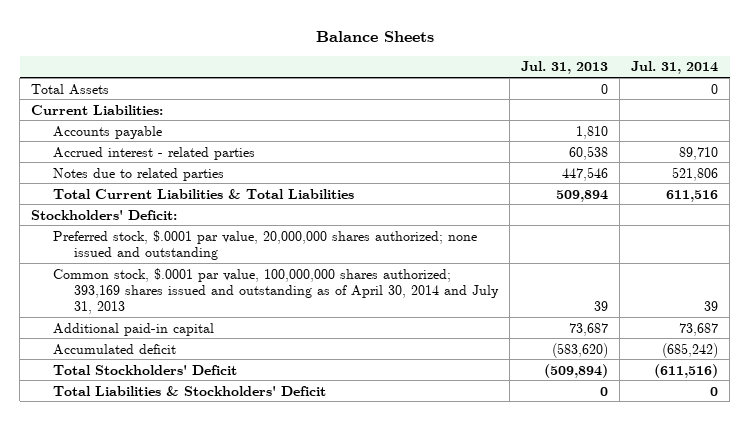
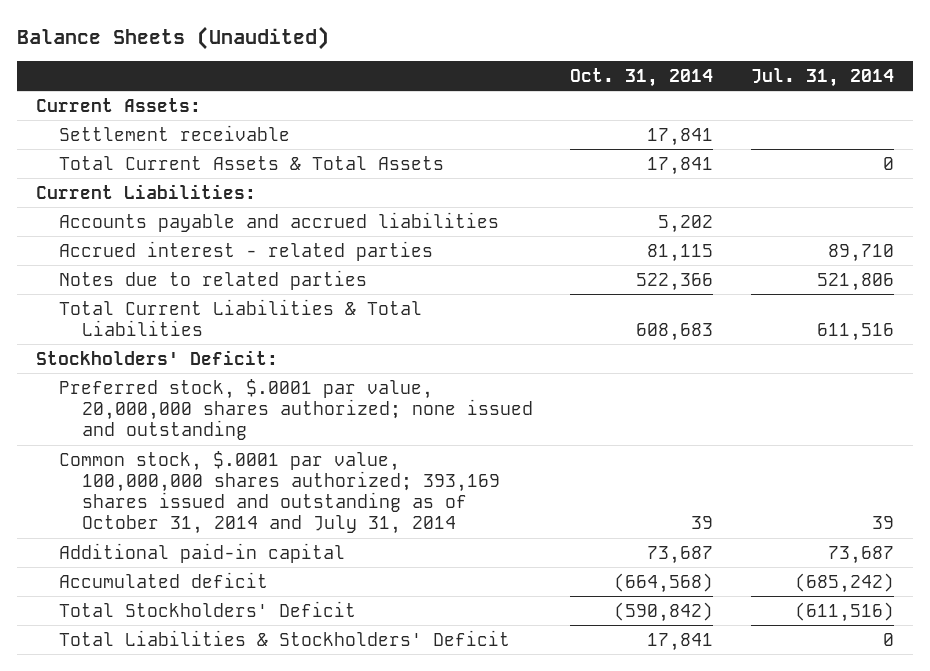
[315,30,434,42] Balance Sheets -> [17,25,330,50] Balance Sheets (Unaudited)
[521,61,609,75] Jul. 31, 2013 -> none
none -> [570,67,714,87] Oct. 31, 2014
none -> [35,97,201,112] Current Assets:
none -> [58,124,290,141] Settlement receivable
[31,83,110,95] Total Assets -> [58,155,444,170] Total Current Assets & Total Assets
[52,125,162,139] Accounts payable -> none
none -> [58,211,499,232] Accounts payable and accrued liabilities
[52,267,500,315] Common stock, $.0001 par value, 100,000,000 shares authorized; 393,169 shares issued and outstanding as of April 30, 2014 and July 31, 2013 -> [58,450,500,535] Common stock, $.0001 par value, 100,000,000 shares authorized; 393,169 shares issued and outstanding as of October 31, 2014 and July 31, 2014

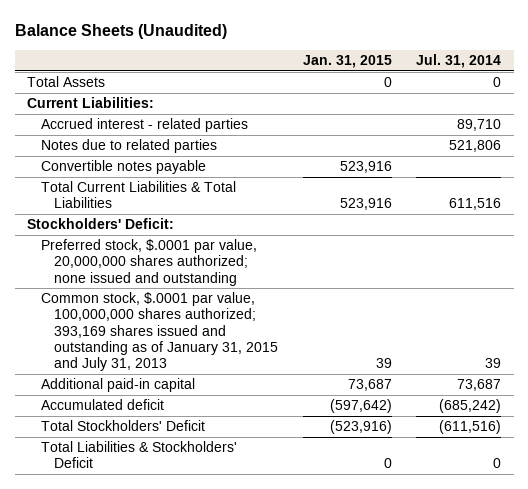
[570,67,714,87] Oct. 31, 2014 -> none
none -> [302,55,392,69] Jan. 31, 2015
[35,97,201,112] Current Assets: -> none
[58,124,290,141] Settlement receivable -> none
[58,155,444,170] Total Current Assets & Total Assets -> [26,76,105,88] Total Assets
[58,211,499,232] Accounts payable and accrued liabilities -> none
none -> [40,160,206,175] Convertible notes payable
[58,450,500,535] Common stock, $.0001 par value, 100,000,000 shares authorized; 393,169 shares issued and outstanding as of October 31, 2014 and July 31, 2014 -> [40,292,279,372] Common stock, $.0001 par value, 100,000,000 shares authorized; 393,169 shares issued and outstanding as of January 31, 2015 and July 31, 2013

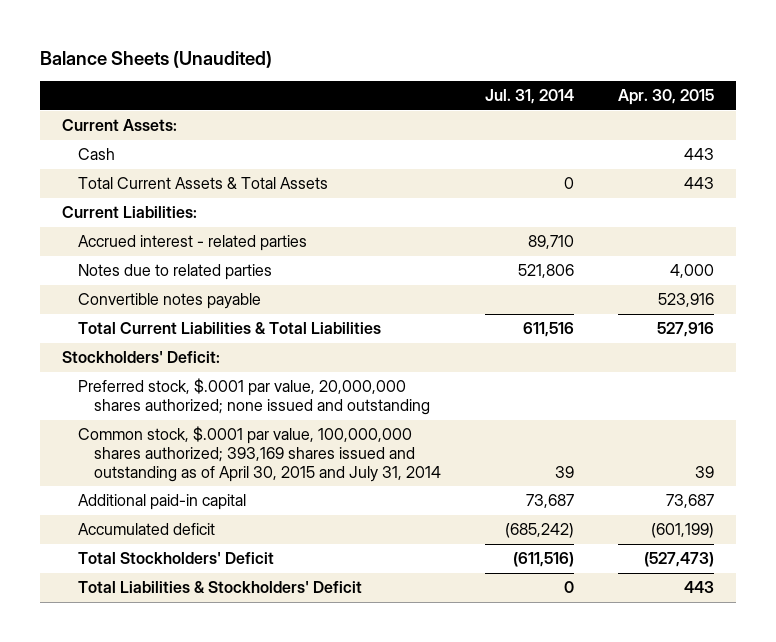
[302,55,392,69] Jan. 31, 2015 -> none
none -> [618,89,715,106] Apr. 30, 2015
none -> [62,119,178,132] Current Assets:
none -> [77,148,115,161] Cash
[26,76,105,88] Total Assets -> [77,177,328,190] Total Current Assets & Total Assets
[40,292,279,372] Common stock, $.0001 par value, 100,000,000 shares authorized; 393,169 shares issued and outstanding as of January 31, 2015 and July 31, 2013 -> [77,426,441,482] Common stock, $.0001 par value, 100,000,000 shares authorized; 393,169 shares issued and outstanding as of April 30, 2015 and July 31, 2014

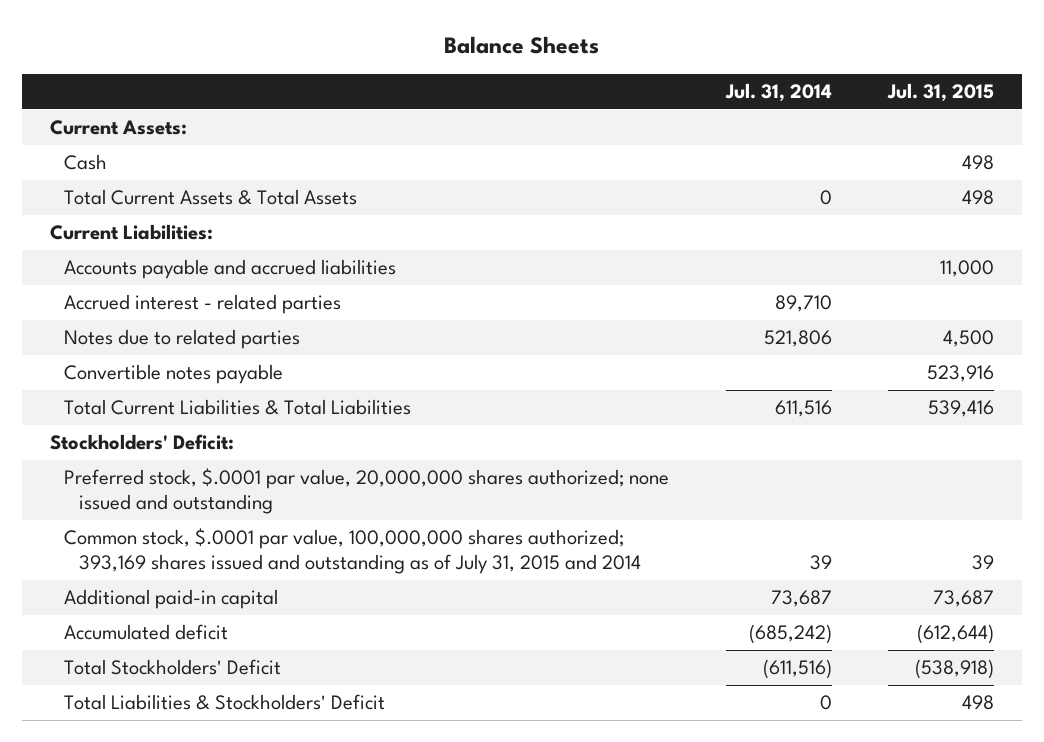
[39,50,272,68] Balance Sheets (Unaudited) -> [443,36,599,55] Balance Sheets
[618,89,715,106] Apr. 30, 2015 -> none
none -> [886,83,994,103] Jul. 31, 2015
none -> [64,259,397,280] Accounts payable and accrued liabilities
[77,426,441,482] Common stock, $.0001 par value, 100,000,000 shares authorized; 393,169 shares issued and outstanding as of April 30, 2015 and July 31, 2014 -> [64,528,642,574] Common stock, $.0001 par value, 100,000,000 shares authorized; 393,169 shares issued and outstanding as of July 31, 2015 and 2014

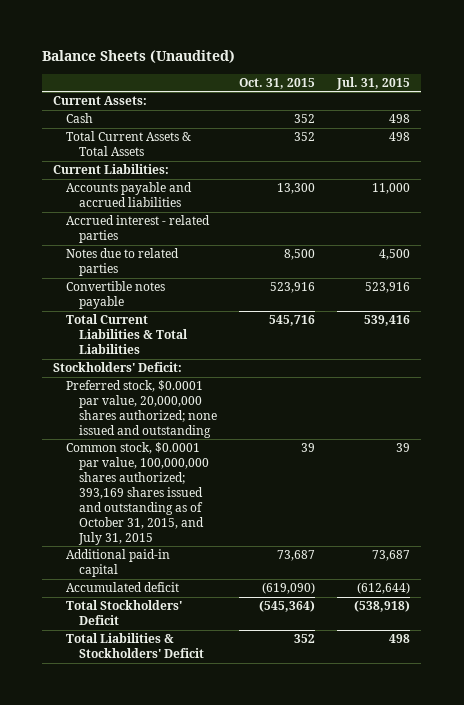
[443,36,599,55] Balance Sheets -> [42,50,236,64] Balance Sheets (Unaudited)
[724,83,832,103] Jul. 31, 2014 -> none
none -> [239,77,316,89] Oct. 31, 2015
[64,468,670,514] Preferred stock, $.0001 par value, 20,000,000 shares authorized; none issued and outstanding -> [66,380,218,438] Preferred stock, $0.0001 par value, 20,000,000 shares authorized; none issued and outstanding
[64,528,642,574] Common stock, $.0001 par value, 100,000,000 shares authorized; 393,169 shares issued and outstanding as of July 31, 2015 and 2014 -> [66,442,210,545] Common stock, $0.0001 par value, 100,000,000 shares authorized; 393,169 shares issued and outstanding as of October 31, 2015, and July 31, 2015

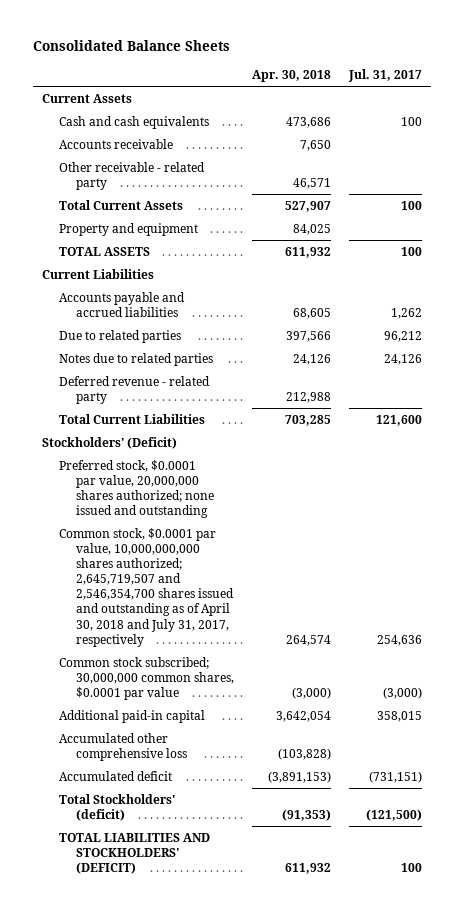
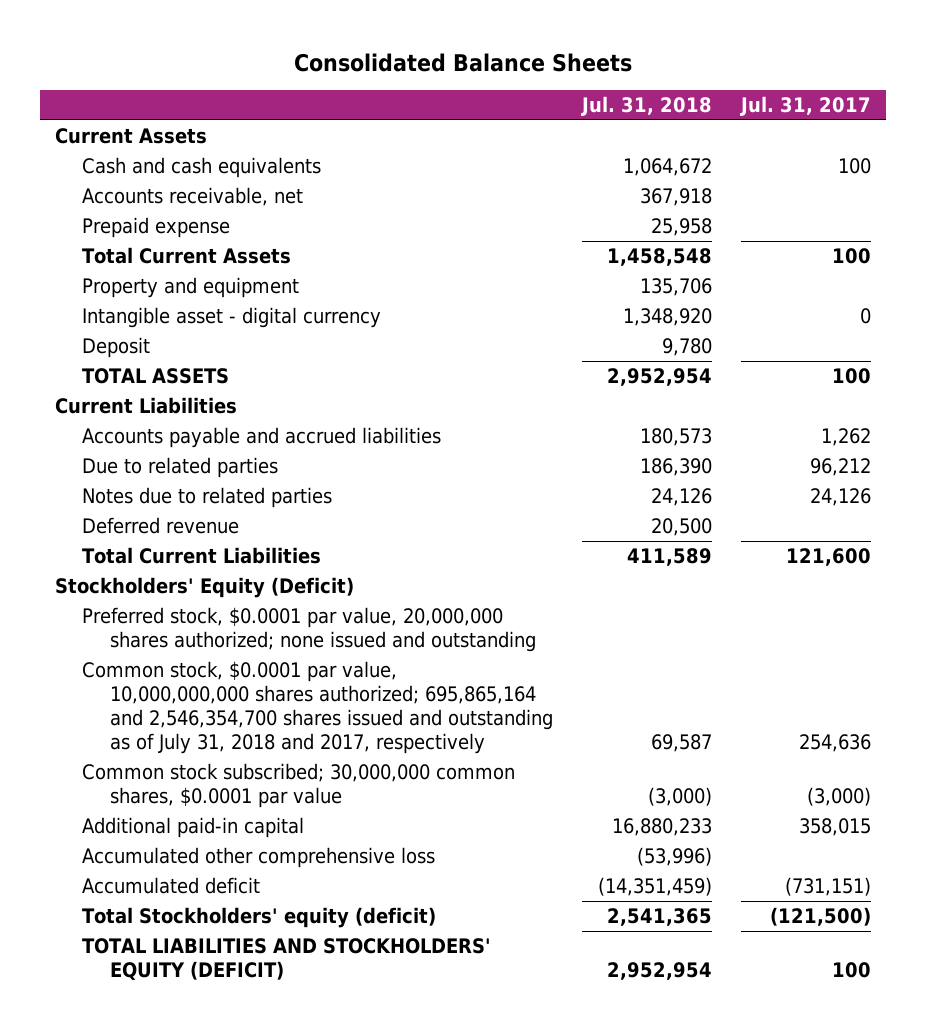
[251,69,331,82] Apr. 30, 2018 -> none
none -> [580,96,712,117] Jul. 31, 2018
[58,161,205,190] Other receivable - related party -> none
[58,138,173,149] Accounts receivable -> [82,186,304,206] Accounts receivable, net
none -> [82,216,231,238] Prepaid expense
none -> [82,306,382,328] Intangible asset - digital currency
none -> [82,336,151,358] Deposit
[58,375,210,404] Deferred revenue - related party -> [82,516,240,534] Deferred revenue
[41,436,177,449] Stockholders' (Deficit) -> [54,576,354,598] Stockholders' Equity (Deficit)
[58,527,234,647] Common stock, $0.0001 par value, 10,000,000,000 shares authorized; 2,645,719,507 and 2,546,354,700 shares issued and outstanding as of April 30, 2018 and July 31, 2017, respectively -> [82,660,553,755] Common stock, $0.0001 par value, 10,000,000,000 shares authorized; 695,865,164 and 2,546,354,700 shares issued and outstanding as of July 31, 2018 and 2017, respectively
[58,793,175,821] Total Stockholders' (deficit) -> [82,906,437,928] Total Stockholders' equity (deficit)
[58,832,210,875] TOTAL LIABILITIES AND STOCKHOLDERS' (DEFICIT) -> [82,937,492,981] TOTAL LIABILITIES AND STOCKHOLDERS' EQUITY (DEFICIT)

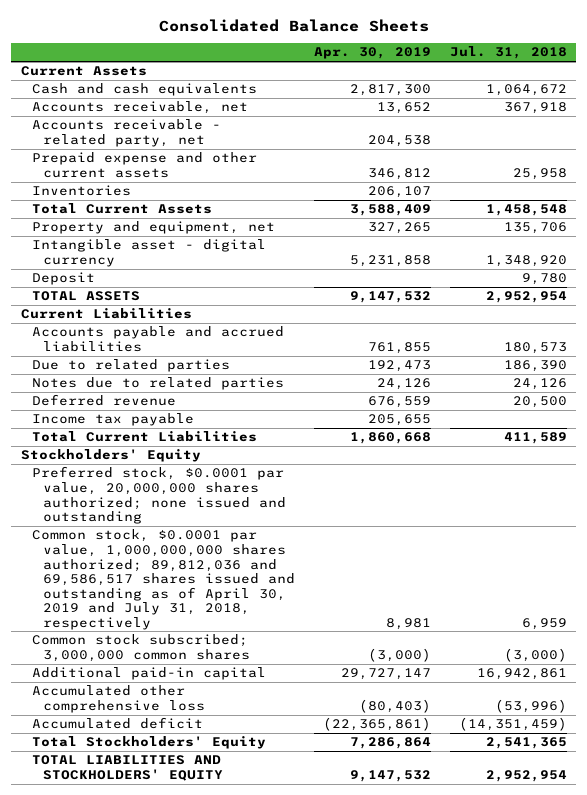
[740,96,872,117] Jul. 31, 2017 -> none
none -> [313,47,431,60] Apr. 30, 2019
none -> [31,119,221,147] Accounts receivable - related party, net
[82,216,231,238] Prepaid expense -> [31,152,257,178] Prepaid expense and other current assets
none -> [31,185,131,197] Inventories
[82,276,300,298] Property and equipment -> [31,221,275,235] Property and equipment, net
none -> [31,413,194,427] Income tax payable
[54,576,354,598] Stockholders' Equity (Deficit) -> [20,449,201,463] Stockholders' Equity
[82,660,553,755] Common stock, $0.0001 par value, 10,000,000,000 shares authorized; 695,865,164 and 2,546,354,700 shares issued and outstanding as of July 31, 2018 and 2017, respectively -> [31,529,296,630] Common stock, $0.0001 par value, 1,000,000,000 shares authorized; 89,812,036 and 69,586,517 shares issued and outstanding as of April 30, 2019 and July 31, 2018, respectively
[650,734,712,753] 69,587 -> [521,617,567,630] 6,959
[82,762,516,809] Common stock subscribed; 30,000,000 common shares, $0.0001 par value -> [31,634,251,662] Common stock subscribed; 3,000,000 common shares
[611,817,712,836] 16,880,233 -> [476,668,567,681] 16,942,861
[82,906,437,928] Total Stockholders' equity (deficit) -> [31,736,266,750] Total Stockholders' Equity
[82,937,492,981] TOTAL LIABILITIES AND STOCKHOLDERS' EQUITY (DEFICIT) -> [31,755,224,781] TOTAL LIABILITIES AND STOCKHOLDERS' EQUITY

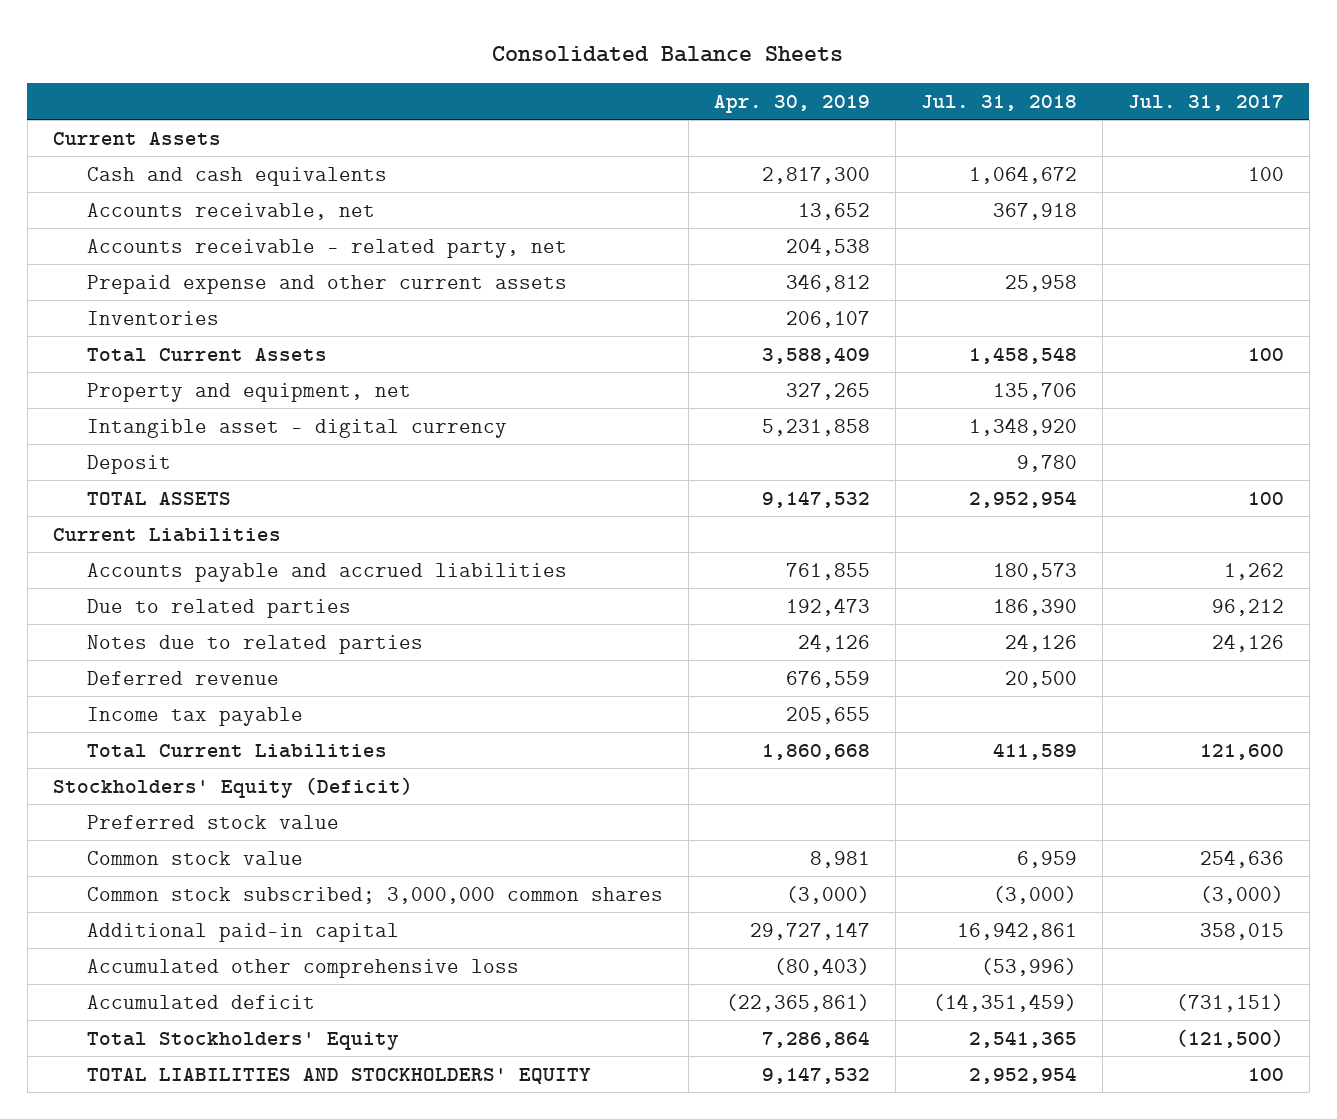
none -> [1128,94,1285,111] Jul. 31, 2017
[20,449,201,463] Stockholders' Equity -> [52,776,413,798] Stockholders' Equity (Deficit)
[31,466,287,525] Preferred stock, $0.0001 par value, 20,000,000 shares authorized; none issued and outstanding -> [87,814,340,829] Preferred stock value
[31,529,296,630] Common stock, $0.0001 par value, 1,000,000,000 shares authorized; 89,812,036 and 69,586,517 shares issued and outstanding as of April 30, 2019 and July 31, 2018, respectively -> [87,850,304,865] Common stock value

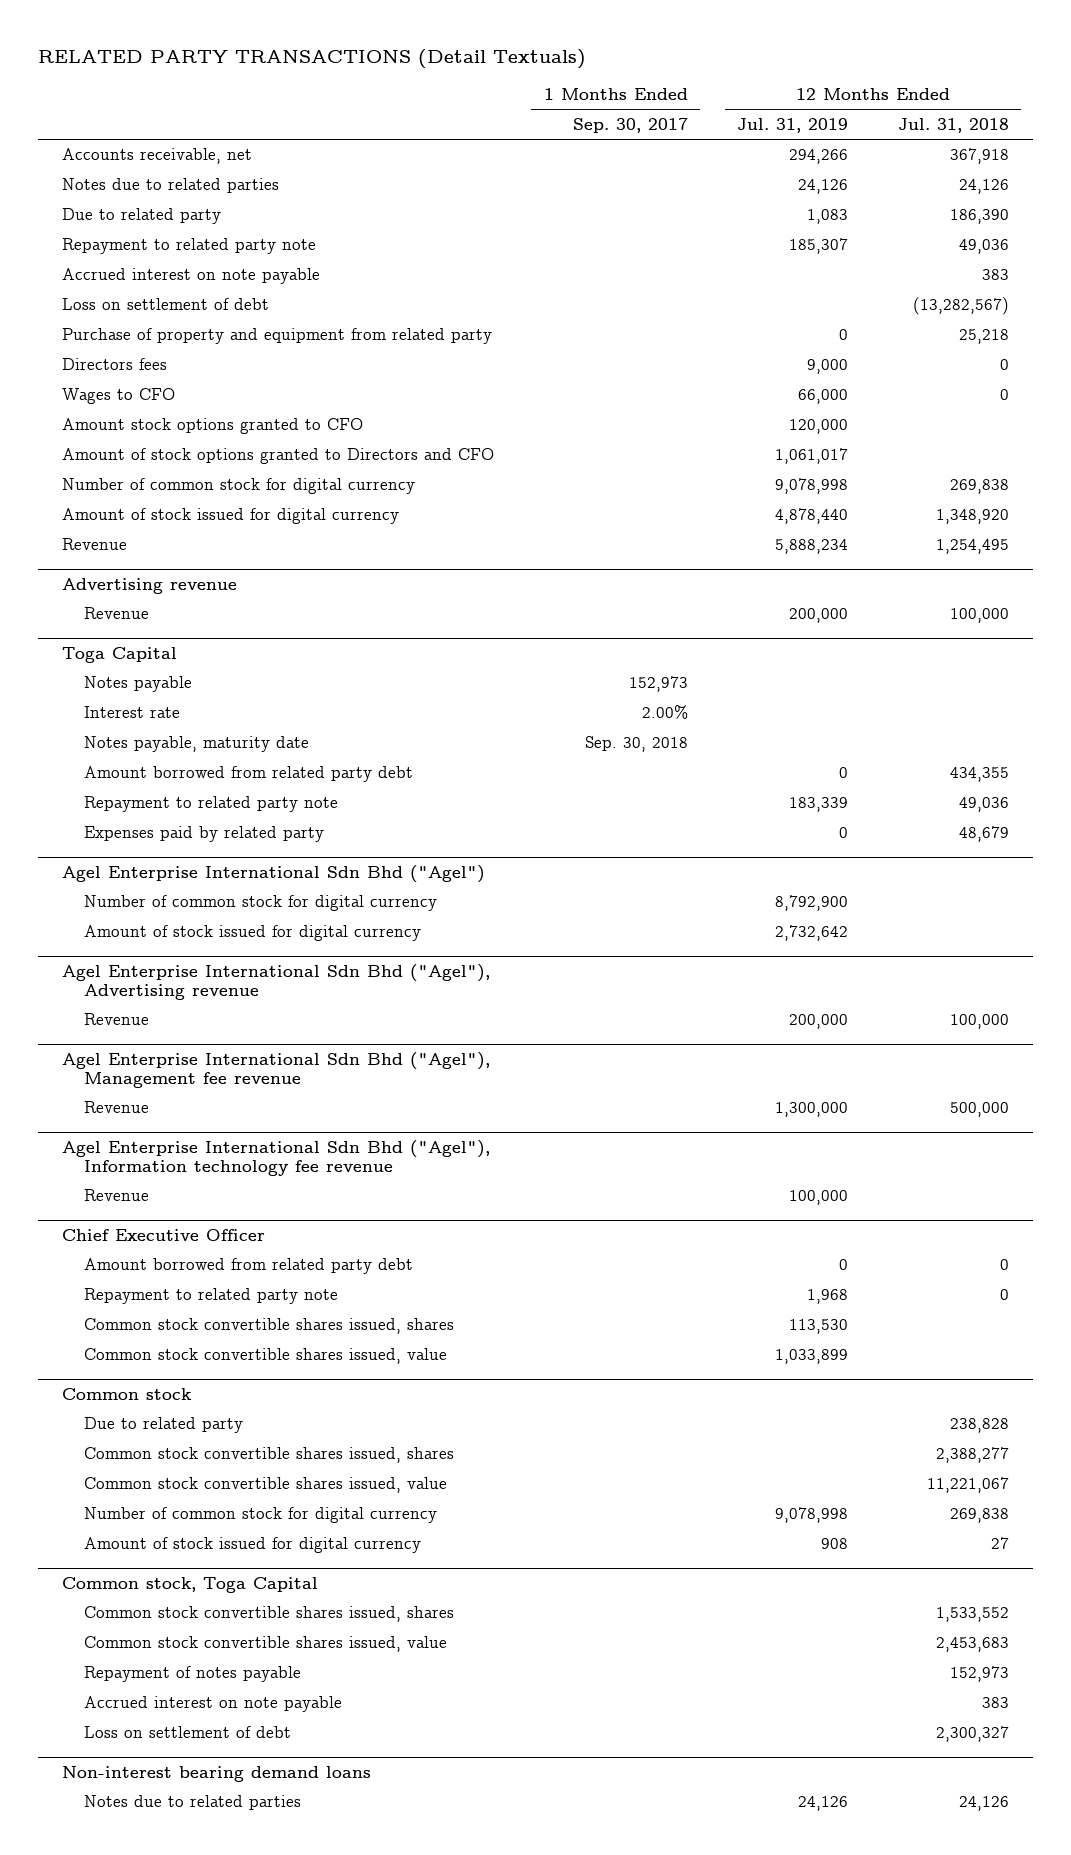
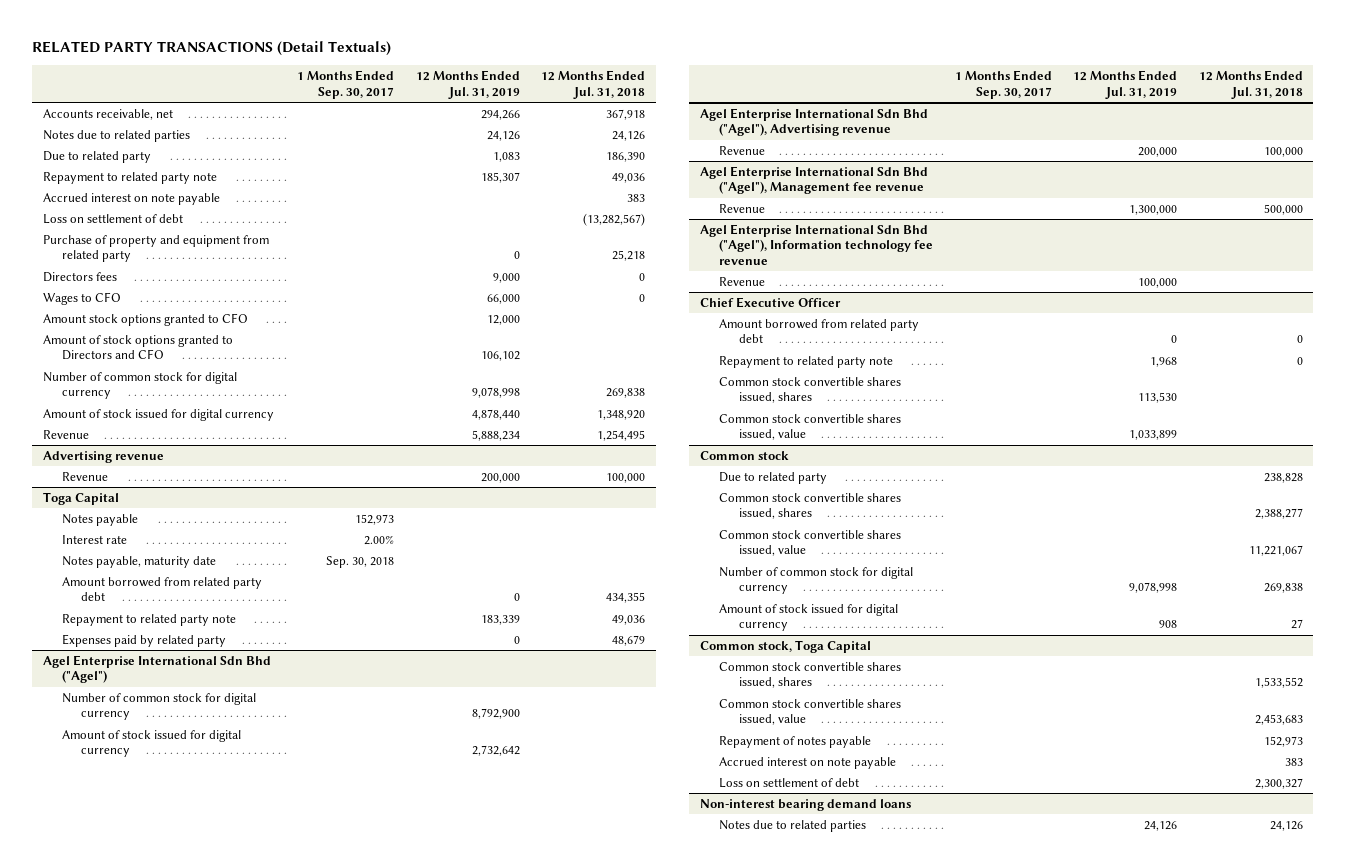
[789,419,849,435] 120,000 -> [486,315,520,326] 12,000
[775,448,849,465] 1,061,017 -> [480,351,520,362] 106,102

